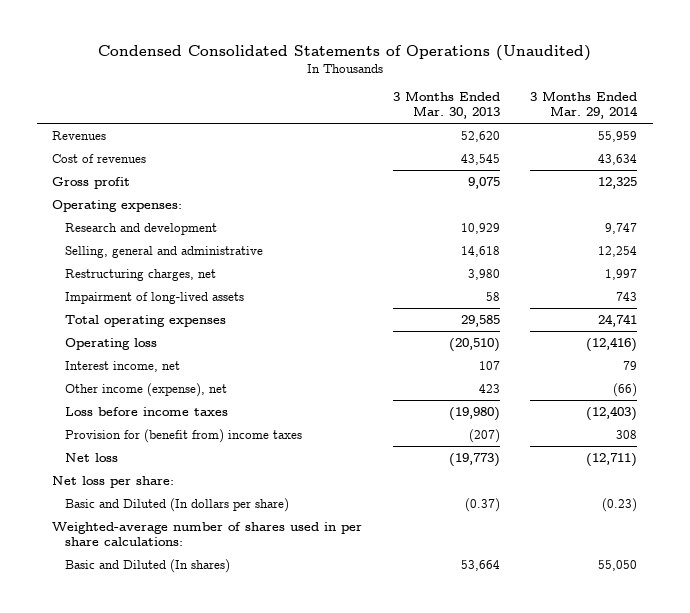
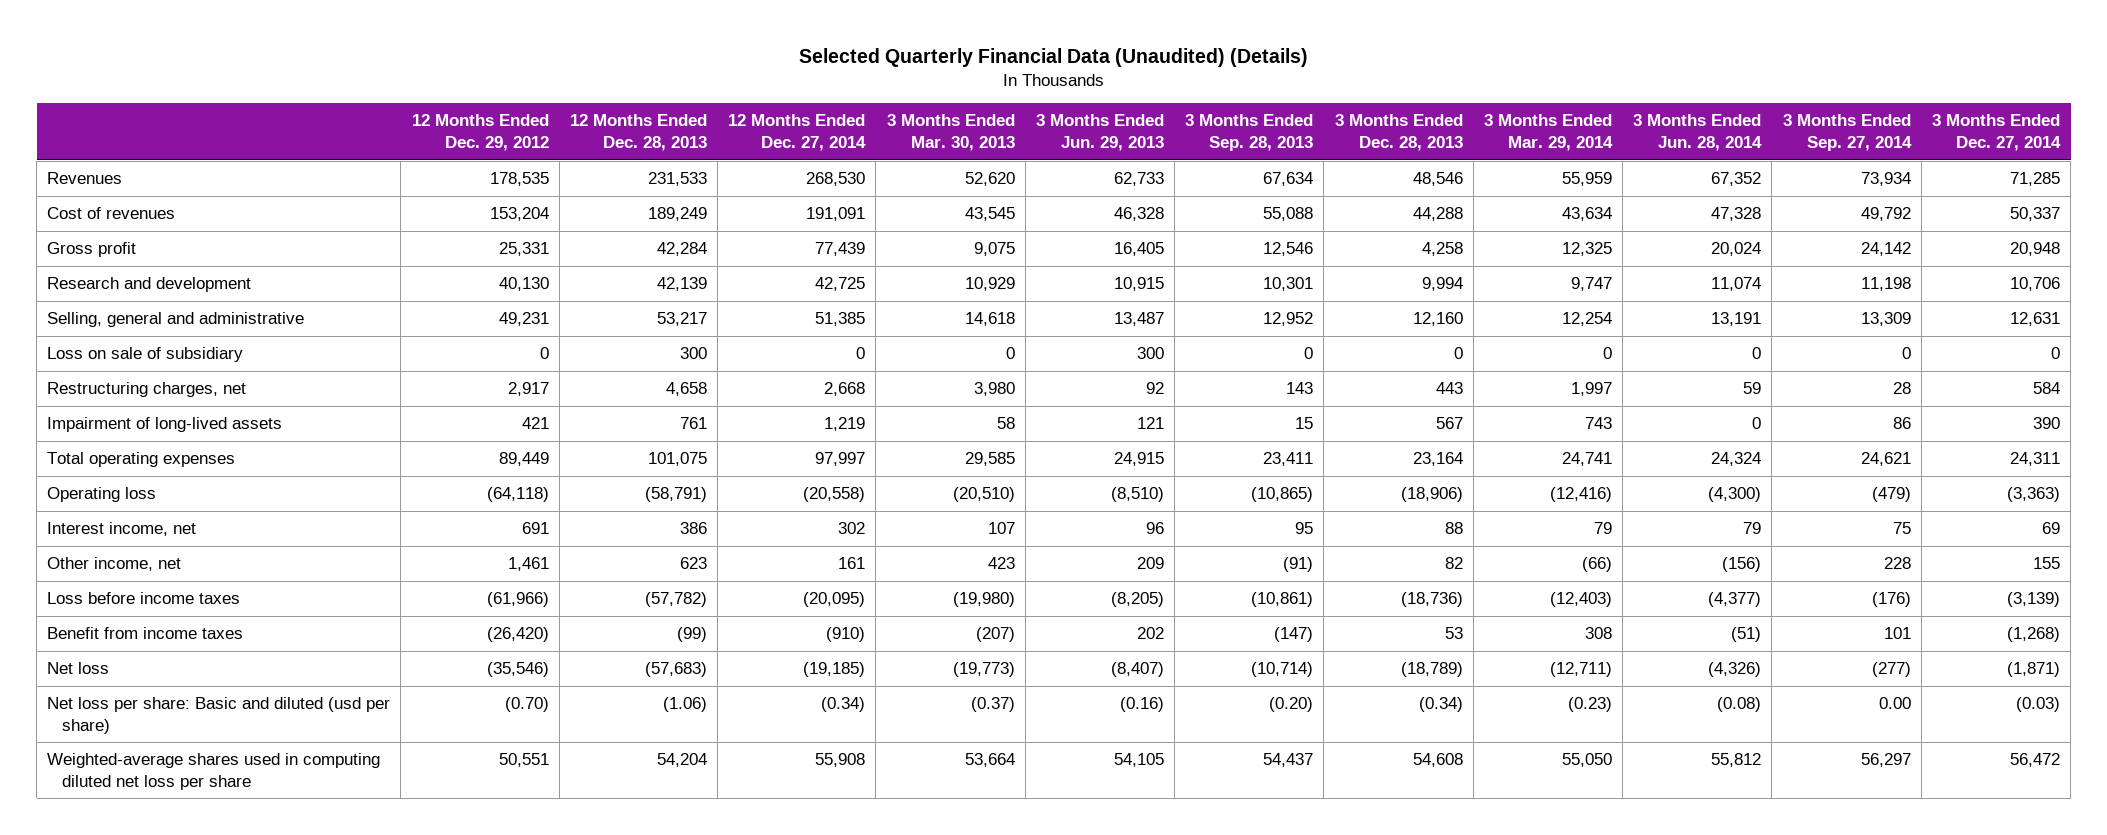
[97,45,591,62] Condensed Consolidated Statements of Operations (Unaudited) -> [798,47,1308,67] Selected Quarterly Financial Data (Unaudited) (Details)
none -> [411,114,549,152] 12 Months Ended Dec. 29, 2012
none -> [569,114,707,152] 12 Months Ended Dec. 28, 2013
none -> [728,114,867,152] 12 Months Ended Dec. 27, 2014
none -> [1035,114,1164,152] 3 Months Ended Jun. 29, 2013
none -> [1185,114,1314,152] 3 Months Ended Sep. 28, 2013
none -> [1334,114,1463,152] 3 Months Ended Dec. 28, 2013
none -> [1633,114,1763,152] 3 Months Ended Jun. 28, 2014
none -> [1782,114,1912,152] 3 Months Ended Sep. 27, 2014
none -> [1931,114,2061,152] 3 Months Ended Dec. 27, 2014
[52,199,183,212] Operating expenses: -> none
none -> [47,347,244,363] Loss on sale of subsidiary
[64,382,227,397] Other income (expense), net -> [47,557,182,572] Other income, net
[64,428,302,443] Provision for (benefit from) income taxes -> [47,627,244,640] Benefit from income taxes
[52,475,175,488] Net loss per share: -> none
[52,521,363,546] Weighted-average number of shares used in per share calculations: -> none
[64,497,289,512] Basic and Diluted (In dollars per share) -> [47,697,391,735] Net loss per share: Basic and diluted (usd per share)
[64,558,230,573] Basic and Diluted (In shares) -> [47,753,381,791] Weighted-average shares used in computing diluted net loss per share

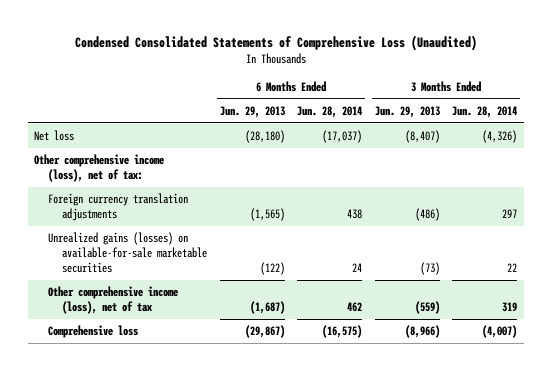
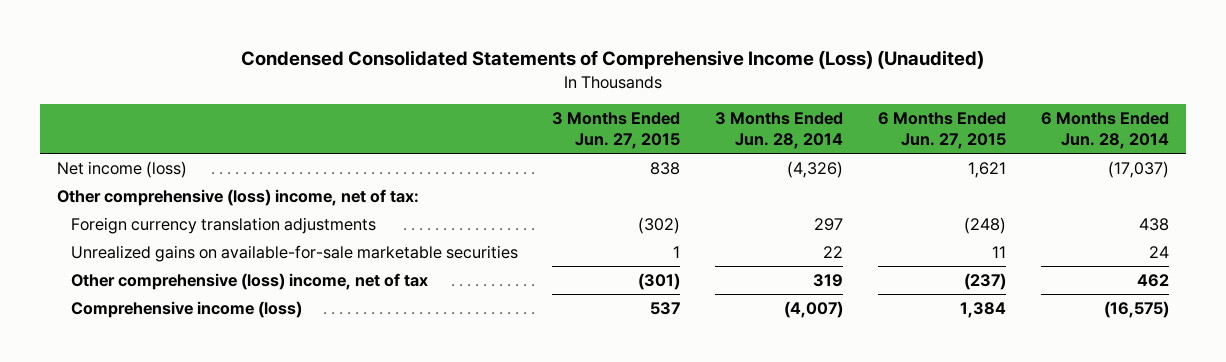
[74,34,477,51] Condensed Consolidated Statements of Comprehensive Loss (Unaudited) -> [240,50,984,70] Condensed Consolidated Statements of Comprehensive Income (Loss) (Unaudited)
[219,106,285,119] Jun. 29, 2013 -> none
[374,106,440,119] Jun. 29, 2013 -> none
none -> [552,112,681,150] 3 Months Ended Jun. 27, 2015
none -> [877,112,1006,150] 6 Months Ended Jun. 27, 2015
[34,130,75,142] Net loss -> [56,160,187,178] Net income (loss)
[34,154,165,183] Other comprehensive income (loss), net of tax: -> [56,188,419,206] Other comprehensive (loss) income, net of tax:
[48,232,208,274] Unrealized gains (losses) on available-for-sale marketable securities -> [70,244,518,262] Unrealized gains on available-for-sale marketable securities
[48,286,179,315] Other comprehensive income (loss), net of tax -> [70,272,428,290] Other comprehensive (loss) income, net of tax
[48,325,139,339] Comprehensive loss -> [70,300,302,318] Comprehensive income (loss)

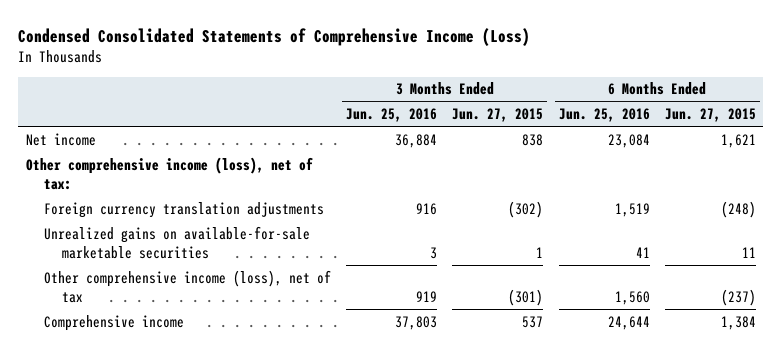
[240,50,984,70] Condensed Consolidated Statements of Comprehensive Income (Loss) (Unaudited) -> [18,27,531,46] Condensed Consolidated Statements of Comprehensive Income (Loss)
[715,112,844,150] 3 Months Ended Jun. 28, 2014 -> none
[1040,112,1169,150] 6 Months Ended Jun. 28, 2014 -> none
none -> [346,107,438,122] Jun. 25, 2016
none -> [558,107,650,122] Jun. 25, 2016
[56,160,187,178] Net income (loss) -> [26,132,97,146] Net income
[56,188,419,206] Other comprehensive (loss) income, net of tax: -> [26,156,314,190] Other comprehensive income (loss), net of tax:
[70,272,428,290] Other comprehensive (loss) income, net of tax -> [44,269,332,303] Other comprehensive income (loss), net of tax
[70,300,302,318] Comprehensive income (loss) -> [44,314,185,331] Comprehensive income

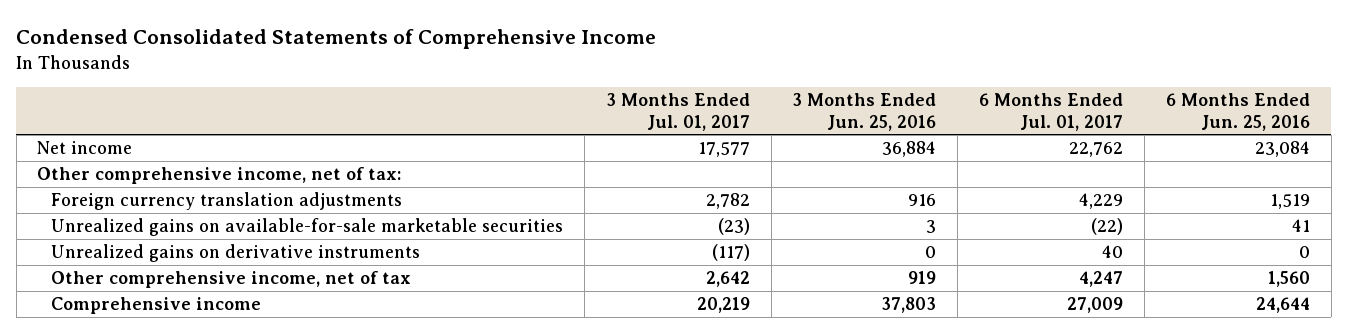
[18,27,531,46] Condensed Consolidated Statements of Comprehensive Income (Loss) -> [16,29,657,50] Condensed Consolidated Statements of Comprehensive Income
[452,107,544,122] Jun. 27, 2015 -> none
[664,107,756,122] Jun. 27, 2015 -> none
none -> [605,93,750,131] 3 Months Ended Jul. 01, 2017
none -> [979,93,1124,131] 6 Months Ended Jul. 01, 2017
[26,156,314,190] Other comprehensive income (loss), net of tax: -> [37,167,402,185] Other comprehensive income, net of tax:
none -> [51,244,421,263] Unrealized gains on derivative instruments
[44,269,332,303] Other comprehensive income (loss), net of tax -> [51,271,412,289] Other comprehensive income, net of tax

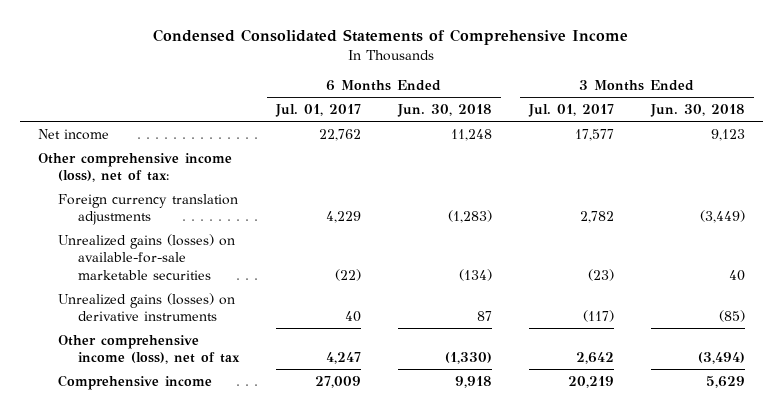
[792,93,937,131] 3 Months Ended Jun. 25, 2016 -> none
[1165,93,1310,131] 6 Months Ended Jun. 25, 2016 -> none
none -> [397,104,493,118] Jun. 30, 2018
none -> [649,104,745,118] Jun. 30, 2018
[37,167,402,185] Other comprehensive income, net of tax: -> [38,152,233,183] Other comprehensive income (loss), net of tax:
[51,218,564,237] Unrealized gains on available-for-sale marketable securities -> [58,233,236,280] Unrealized gains (losses) on available-for-sale marketable securities
[51,244,421,263] Unrealized gains on derivative instruments -> [58,292,236,322] Unrealized gains (losses) on derivative instruments
[51,271,412,289] Other comprehensive income, net of tax -> [58,334,241,365] Other comprehensive income (loss), net of tax

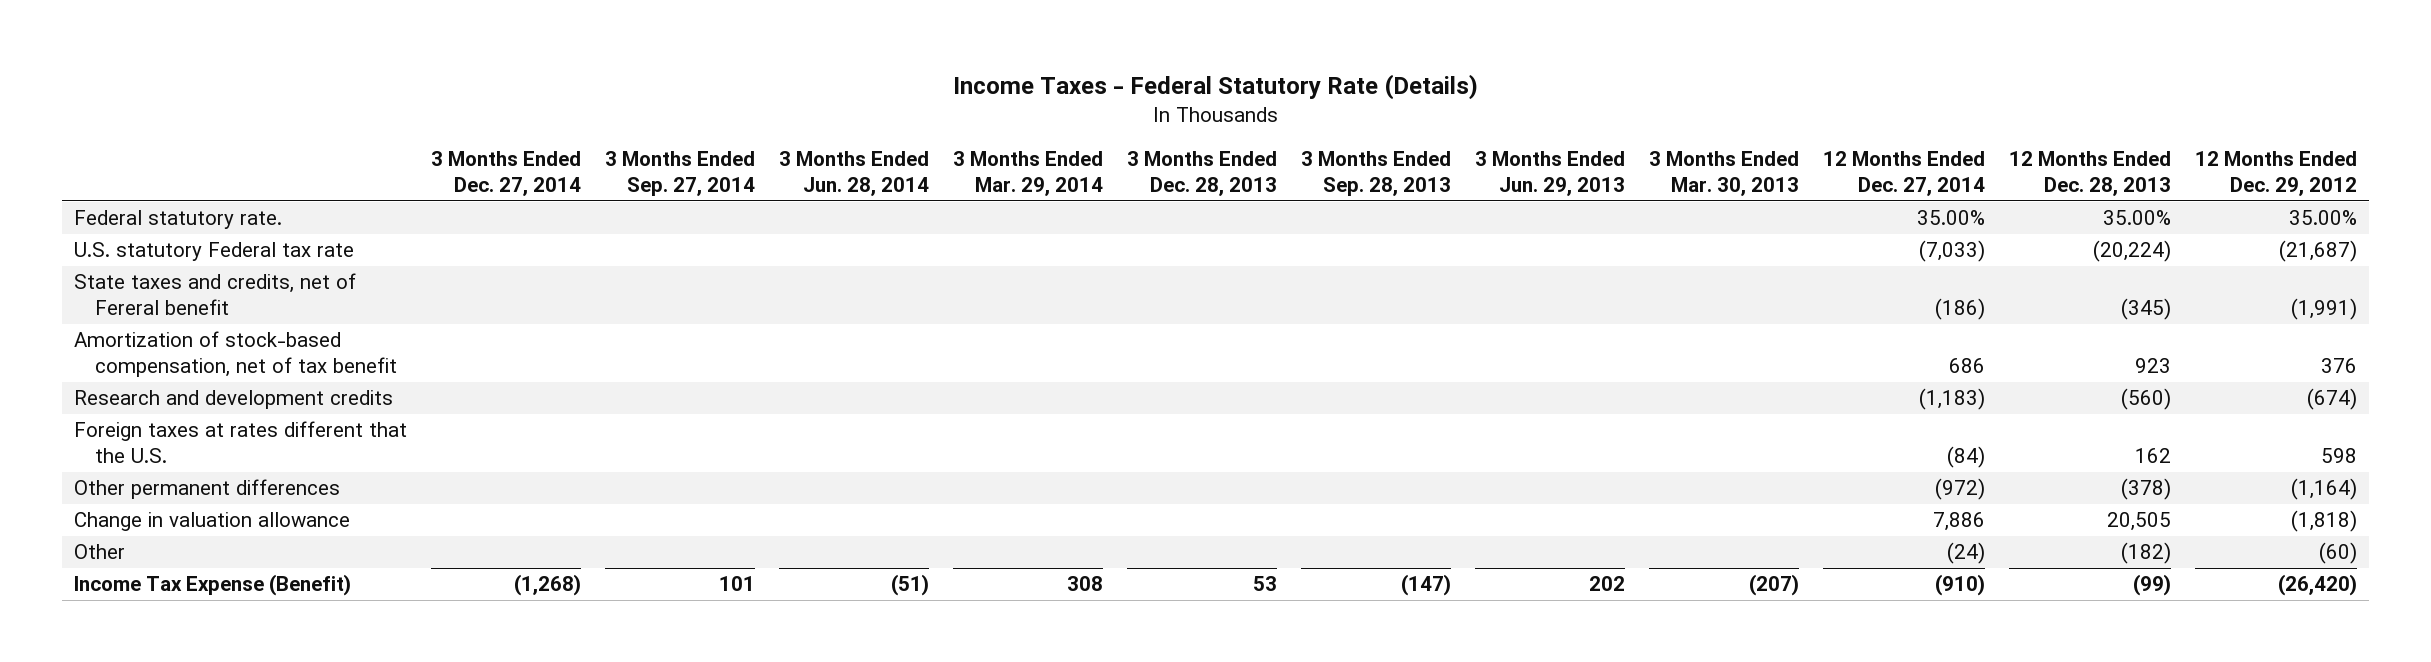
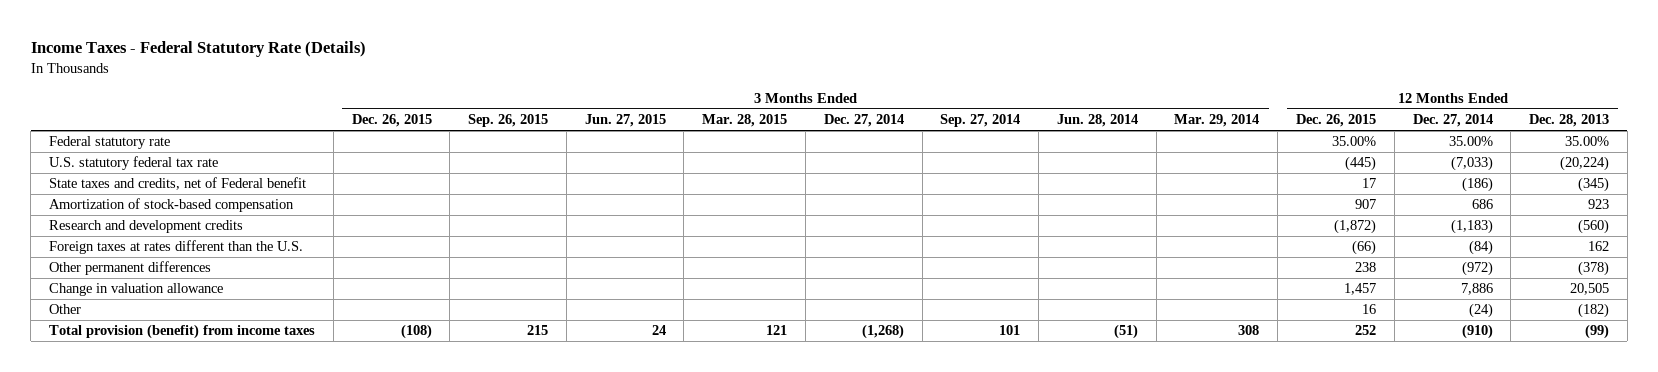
[1127,151,1278,197] 3 Months Ended Dec. 28, 2013 -> none
[1301,151,1452,197] 3 Months Ended Sep. 28, 2013 -> none
[1475,151,1626,197] 3 Months Ended Jun. 29, 2013 -> none
[1649,151,1800,197] 3 Months Ended Mar. 30, 2013 -> none
[2195,151,2358,197] 12 Months Ended Dec. 29, 2012 -> none
none -> [351,113,432,127] Dec. 26, 2015
none -> [468,113,549,127] Sep. 26, 2015
none -> [584,113,666,127] Jun. 27, 2015
none -> [702,113,788,127] Mar. 28, 2015
none -> [1296,113,1377,127] Dec. 26, 2015
[74,210,283,230] Federal statutory rate. -> [48,136,170,150] Federal statutory rate
[74,242,355,262] U.S. statutory Federal tax rate -> [48,156,218,171] U.S. statutory federal tax rate
[74,273,357,316] State taxes and credits, net of Fereral benefit -> [48,177,306,191] State taxes and credits, net of Federal benefit
[74,331,397,378] Amortization of stock-based compensation, net of tax benefit -> [48,198,294,213] Amortization of stock-based compensation
[74,421,408,464] Foreign taxes at rates different that the U.S. -> [48,240,303,255] Foreign taxes at rates different than the U.S.
[74,574,352,597] Income Tax Expense (Benefit) -> [48,324,315,340] Total provision (benefit) from income taxes

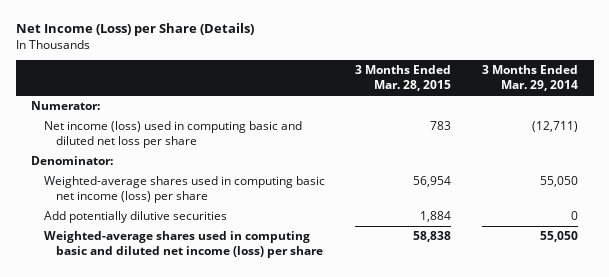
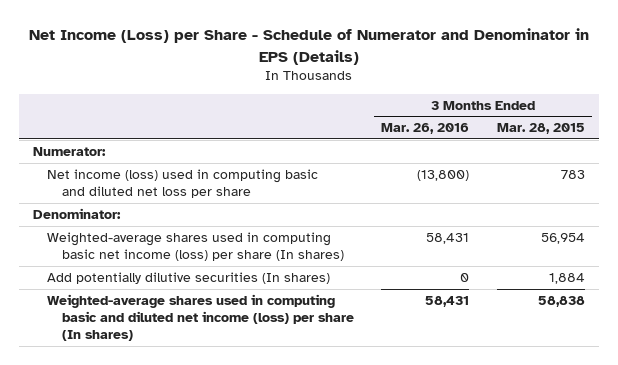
[15,23,254,37] Net Income (Loss) per Share (Details) -> [28,28,589,65] Net Income (Loss) per Share - Schedule of Numerator and Denominator in EPS (Details)
[482,65,579,91] 3 Months Ended Mar. 29, 2014 -> none
none -> [381,123,470,135] Mar. 26, 2016
[43,176,325,203] Weighted-average shares used in computing basic net income (loss) per share -> [47,231,344,261] Weighted-average shares used in computing basic net income (loss) per share (In shares)
[43,211,227,224] Add potentially dilutive securities -> [47,271,331,284] Add potentially dilutive securities (In shares)
[43,231,324,258] Weighted-average shares used in computing basic and diluted net income (loss) per share -> [47,293,354,341] Weighted-average shares used in computing basic and diluted net income (loss) per share (In shares)

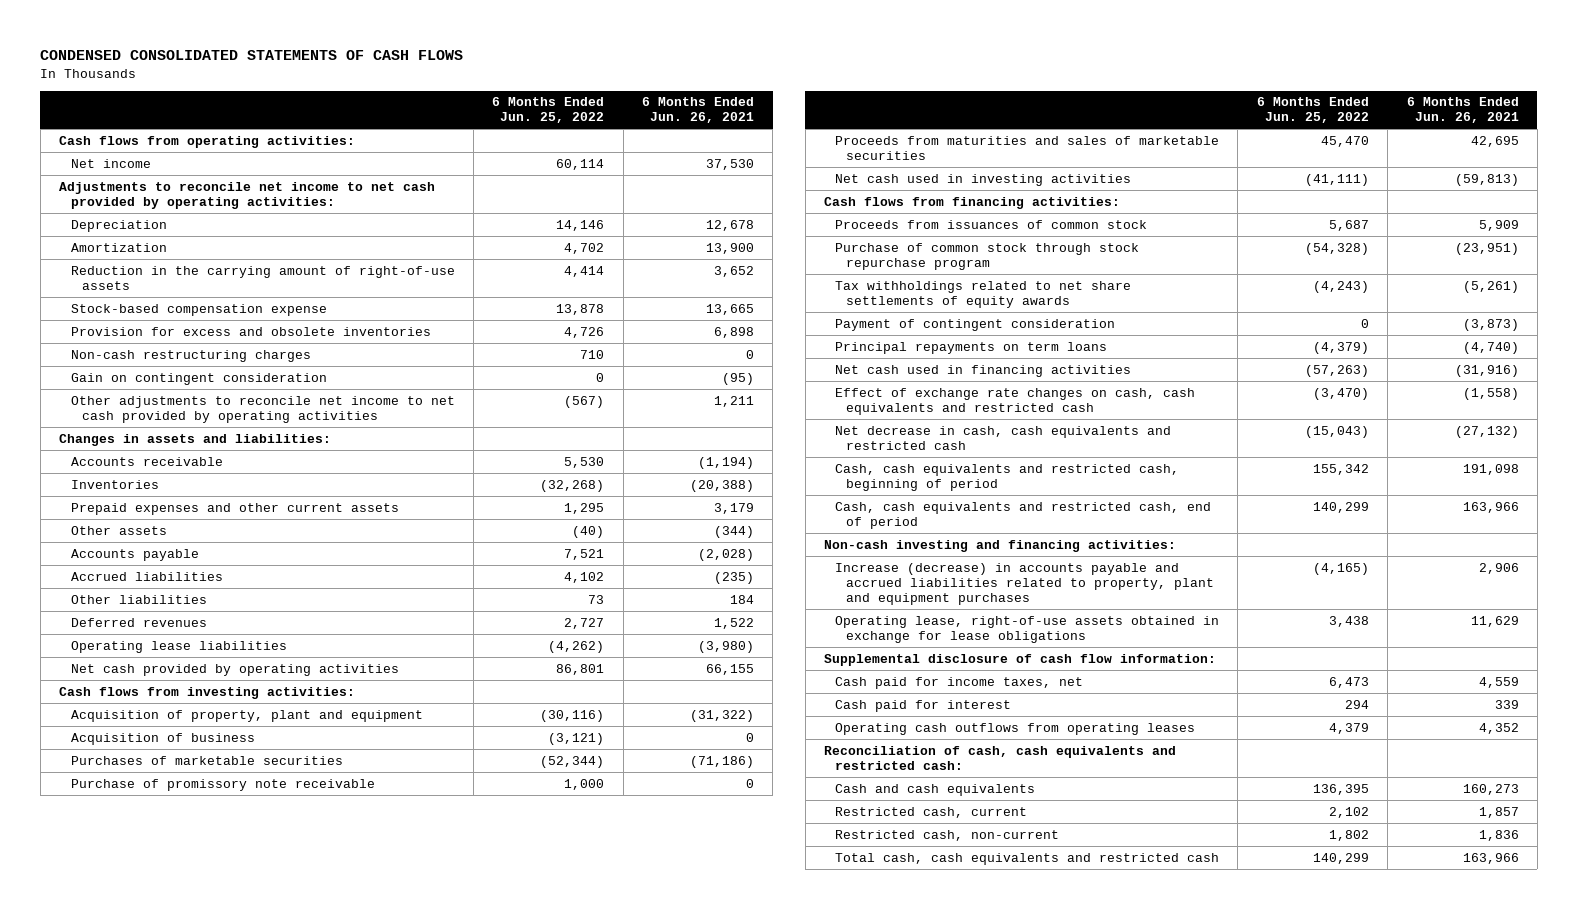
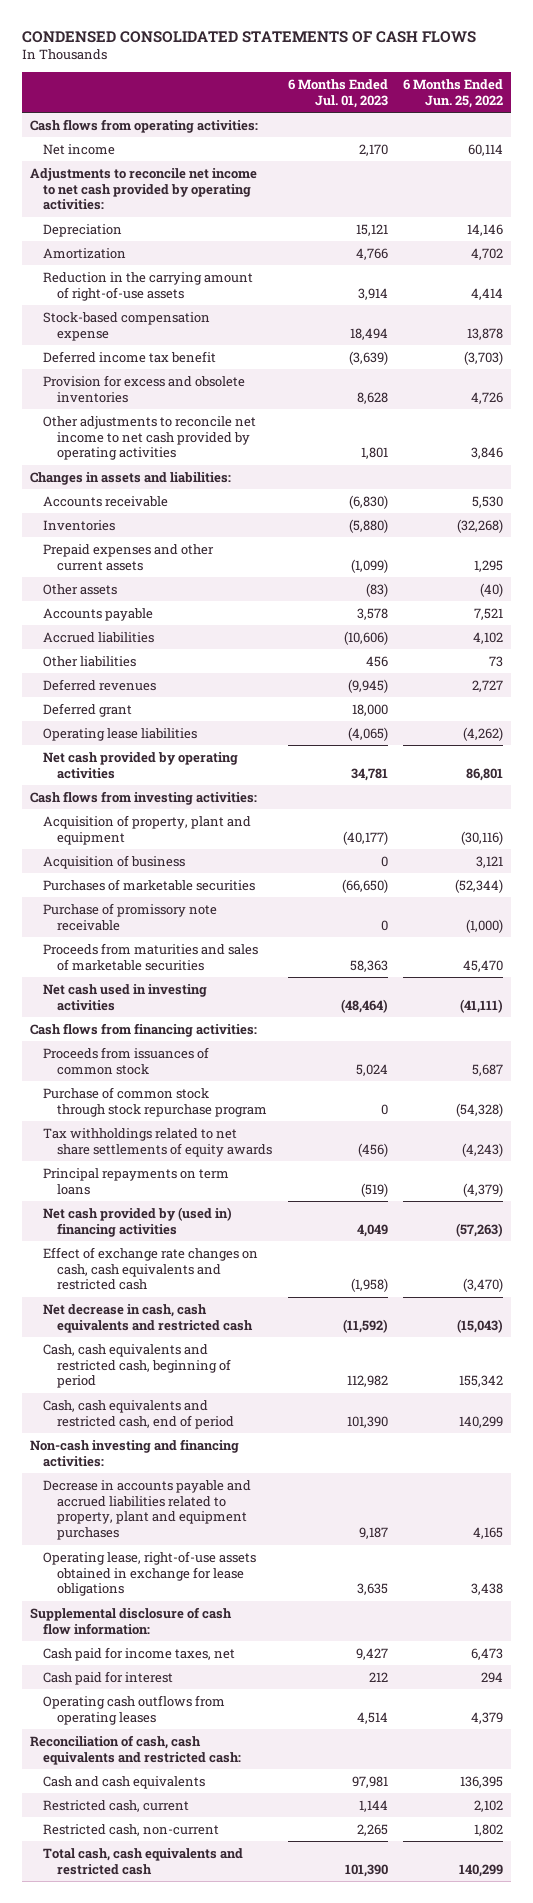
[642,97,755,124] 6 Months Ended Jun. 26, 2021 -> none
none -> [287,79,388,108] 6 Months Ended Jul. 01, 2023
none -> [43,350,217,363] Deferred income tax benefit
[70,349,311,362] Non-cash restructuring charges -> none
[70,372,327,385] Gain on contingent consideration -> none
[564,395,605,408] (567) -> [471,447,504,460] 3,846
none -> [43,702,133,717] Deferred grant
[548,732,605,745] (3,121) -> [476,855,504,868] 3,121
[564,778,605,790] 1,000 -> [466,918,504,933] (1,000)
[835,318,1116,331] Payment of contingent consideration -> none
[835,364,1132,377] Net cash used in financing activities -> [43,1206,233,1237] Net cash provided by (used in) financing activities
[835,562,1215,605] Increase (decrease) in accounts payable and accrued liabilities related to property, plant and equipment purchases -> [43,1479,252,1541] Decrease in accounts payable and accrued liabilities related to property, plant and equipment purchases
[1312,562,1369,575] (4,165) -> [473,1527,504,1540] 4,165

